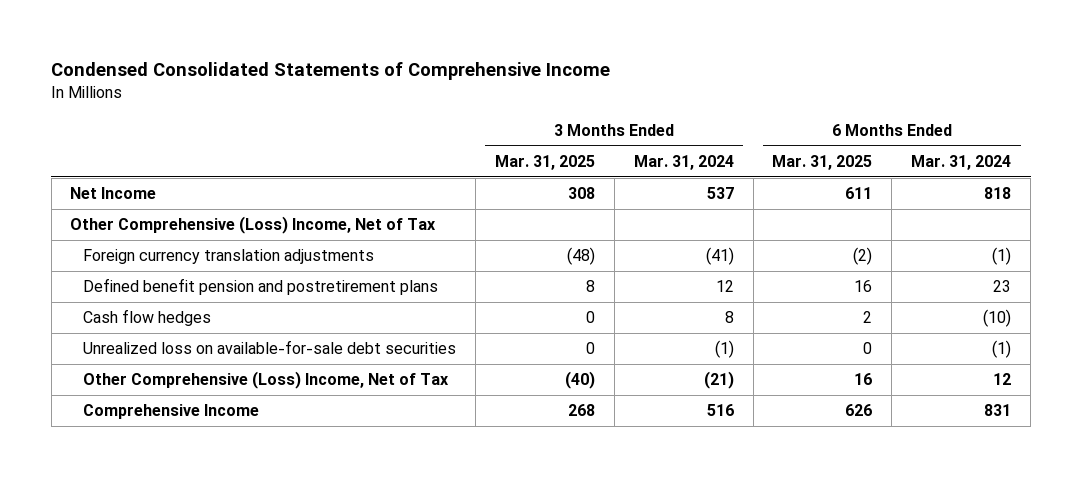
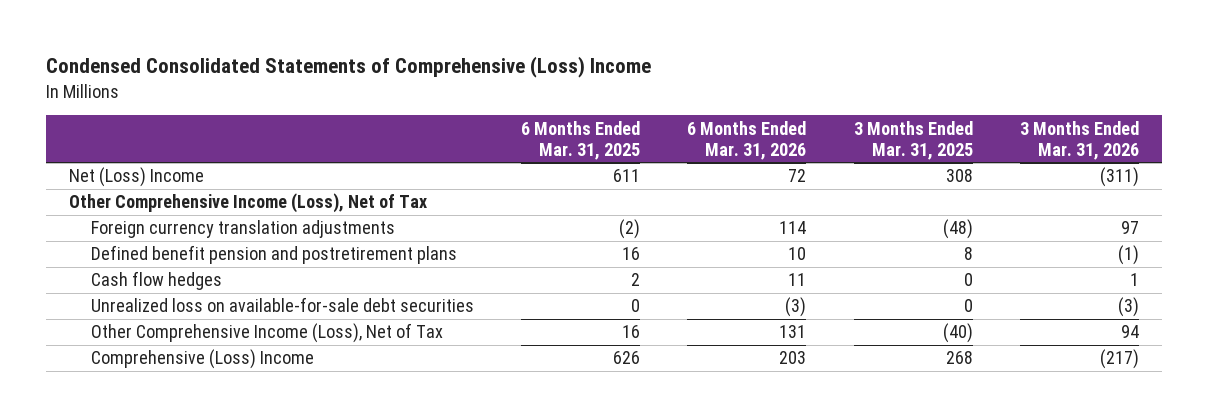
[51,62,611,81] Condensed Consolidated Statements of Comprehensive Income -> [45,56,651,79] Condensed Consolidated Statements of Comprehensive (Loss) Income
[633,155,734,171] Mar. 31, 2024 -> none
[911,155,1012,171] Mar. 31, 2024 -> none
none -> [687,120,807,160] 6 Months Ended Mar. 31, 2026
none -> [1019,120,1139,160] 3 Months Ended Mar. 31, 2026
[70,187,157,200] Net Income -> [69,167,205,188] Net (Loss) Income
[70,216,437,235] Other Comprehensive (Loss) Income, Net of Tax -> [69,193,428,214] Other Comprehensive Income (Loss), Net of Tax
[83,371,450,390] Other Comprehensive (Loss) Income, Net of Tax -> [91,323,444,344] Other Comprehensive Income (Loss), Net of Tax
[83,404,260,420] Comprehensive Income -> [91,349,315,370] Comprehensive (Loss) Income

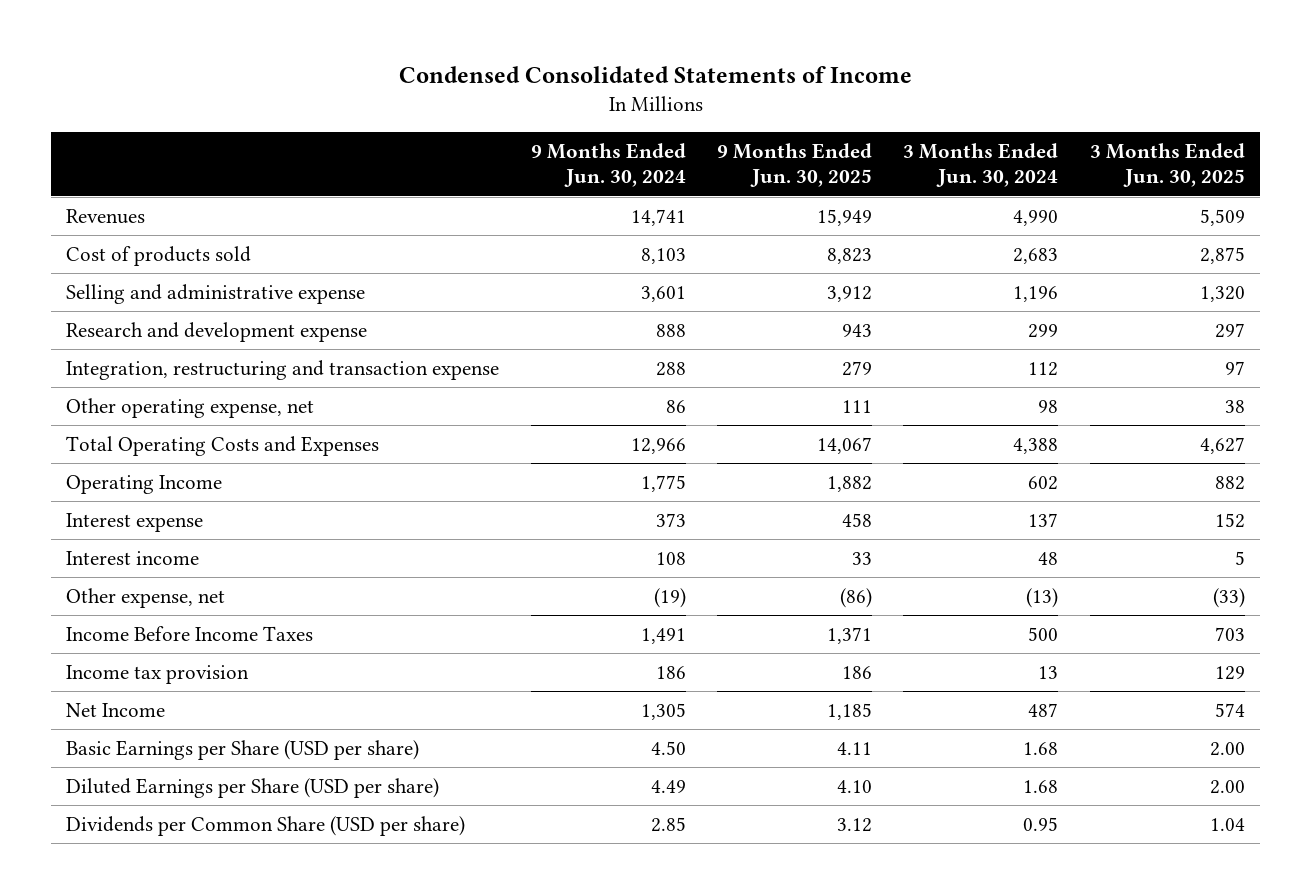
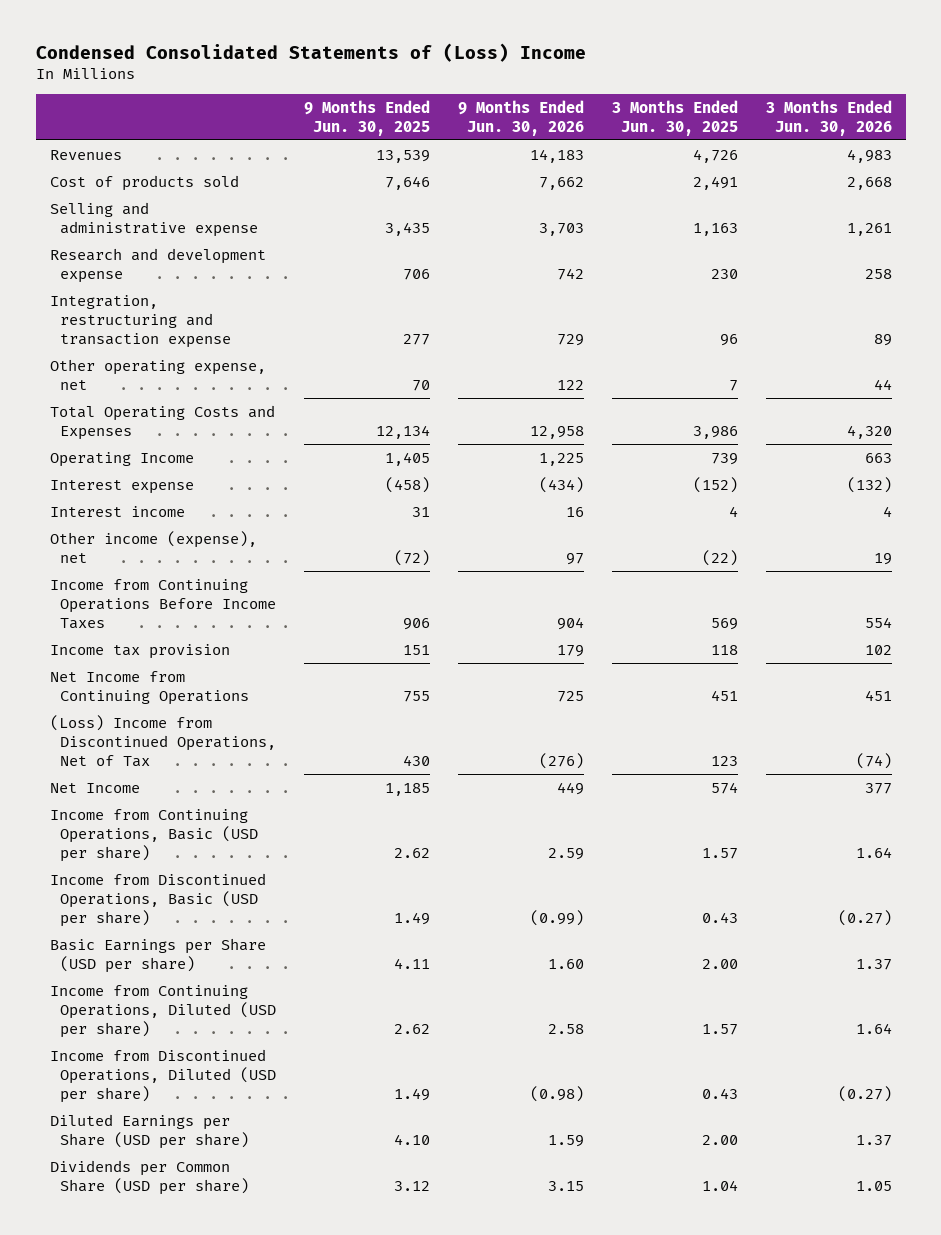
[398,66,912,84] Condensed Consolidated Statements of Income -> [35,42,586,62] Condensed Consolidated Statements of (Loss) Income
[530,142,686,188] 9 Months Ended Jun. 30, 2024 -> none
[903,142,1059,188] 3 Months Ended Jun. 30, 2024 -> none
none -> [458,99,585,136] 9 Months Ended Jun. 30, 2026
none -> [765,99,892,136] 3 Months Ended Jun. 30, 2026
[817,208,873,226] 15,949 -> [376,149,431,163] 13,539
[1199,208,1245,226] 5,509 -> [692,148,738,163] 4,726
[827,247,873,264] 8,823 -> [385,175,431,190] 7,646
[1199,246,1245,264] 2,875 -> [692,175,738,190] 2,491
[827,285,873,302] 3,912 -> [385,221,431,236] 3,435
[1199,285,1245,302] 1,320 -> [692,222,738,236] 1,163
[842,323,873,337] 943 -> [403,268,431,280] 706
[1214,322,1245,338] 297 -> [710,268,738,279] 230
[842,360,873,376] 279 -> [403,333,431,345] 277
[1224,360,1245,375] 97 -> [719,333,738,346] 96
[842,399,873,413] 111 -> [412,379,431,391] 70
[1224,399,1245,413] 38 -> [728,379,738,391] 7
[817,436,873,454] 14,067 -> [376,424,431,439] 12,134
[1199,436,1245,454] 4,627 -> [692,425,738,439] 3,986
[827,475,873,492] 1,882 -> [385,451,431,466] 1,405
[1214,475,1245,490] 882 -> [710,452,738,465] 739
[842,512,873,527] 458 -> [385,476,431,493] (458)
[1214,512,1245,528] 152 -> [692,476,738,493] (152)
[852,551,873,565] 33 -> [412,506,431,517] 31
[1234,550,1245,565] 5 -> [728,505,738,517] 4
[66,587,226,608] Other expense, net -> [49,530,257,563] Other income (expense), net
[840,587,873,608] (86) -> [394,549,431,566] (72)
[1212,587,1245,608] (33) -> [701,549,738,566] (22)
[66,625,314,641] Income Before Income Taxes -> [49,578,277,629] Income from Continuing Operations Before Income Taxes
[827,626,873,644] 1,371 -> [403,617,431,630] 906
[1214,626,1245,641] 703 -> [710,617,738,630] 569
[842,665,873,679] 186 -> [403,644,431,655] 151
[1214,665,1245,680] 129 -> [710,644,738,655] 118
none -> [49,670,250,705] Net Income from Continuing Operations
none -> [49,714,277,767] (Loss) Income from Discontinued Operations, Net of Tax
none -> [49,808,259,862] Income from Continuing Operations, Basic (USD per share)
none -> [49,872,266,927] Income from Discontinued Operations, Basic (USD per share)
none -> [49,984,277,1038] Income from Continuing Operations, Diluted (USD per share)
none -> [49,1048,277,1103] Income from Discontinued Operations, Diluted (USD per share)

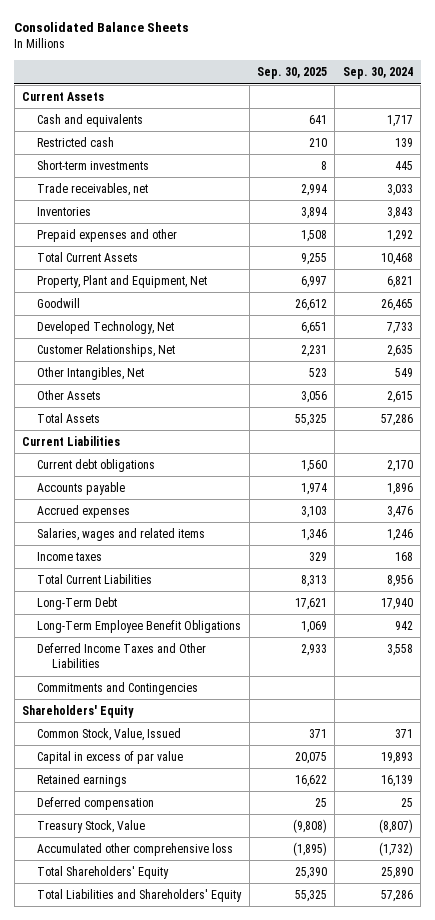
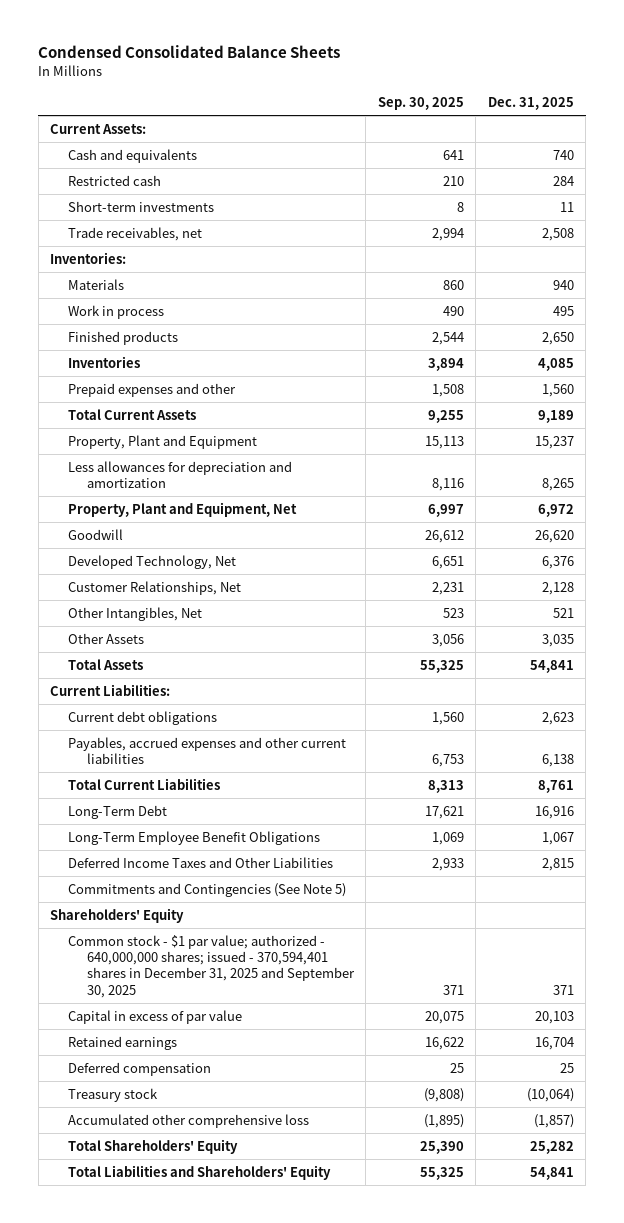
[14,22,190,33] Consolidated Balance Sheets -> [38,45,341,59] Condensed Consolidated Balance Sheets
[342,67,413,80] Sep. 30, 2024 -> none
none -> [487,96,574,110] Dec. 31, 2025
[21,91,104,101] Current Assets -> [50,123,147,134] Current Assets:
none -> [50,251,127,264] Inventories:
none -> [68,278,125,290] Materials
none -> [68,304,165,319] Work in process
none -> [68,330,179,345] Finished products
none -> [68,434,258,449] Property, Plant and Equipment
none -> [68,460,293,489] Less allowances for depreciation and amortization
[21,435,120,446] Current Liabilities -> [50,683,171,696] Current Liabilities:
[37,481,126,495] Accounts payable -> none
[37,504,131,518] Accrued expenses -> none
[37,527,206,541] Salaries, wages and related items -> none
[37,551,103,561] Income taxes -> none
none -> [68,736,347,765] Payables, accrued expenses and other current liabilities
[37,681,199,695] Commitments and Contingencies -> [68,882,347,897] Commitments and Contingencies (See Note 5)
[37,727,182,741] Common Stock, Value, Issued -> [68,934,355,998] Common stock - $1 par value; authorized - 640,000,000 shares; issued - 370,594,401 shares in December 31, 2025 and September 30, 2025
[37,819,146,833] Treasury Stock, Value -> [68,1087,159,1102] Treasury stock

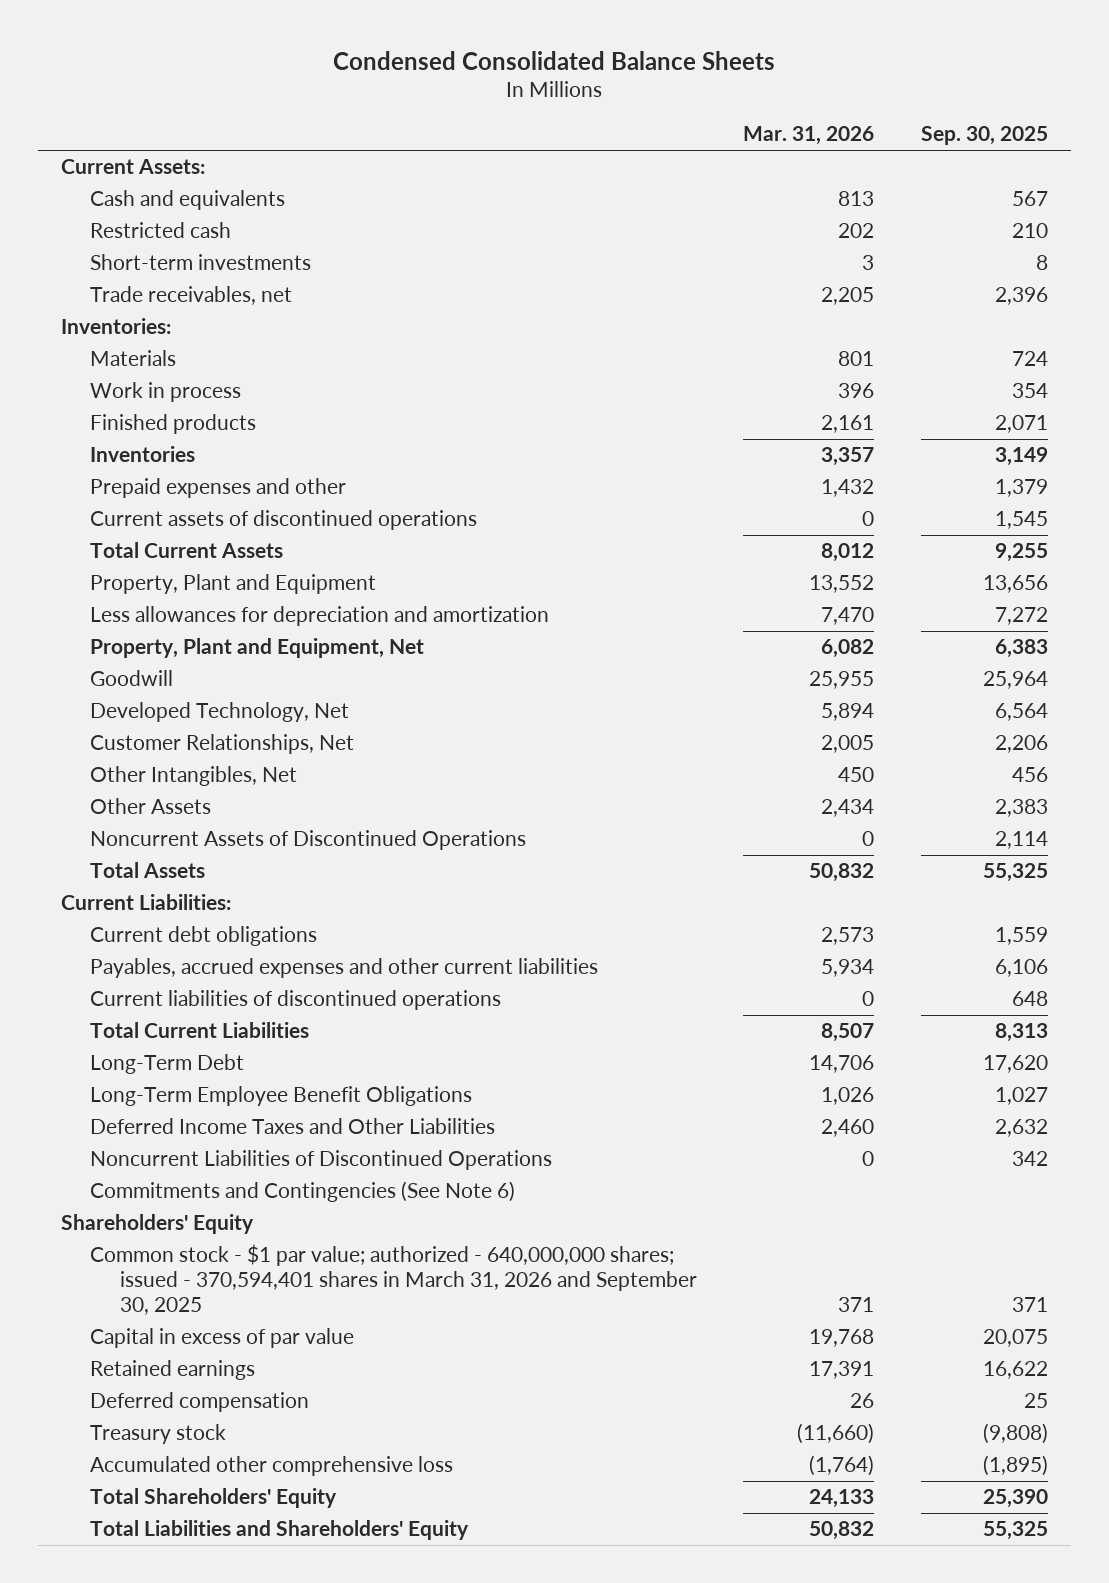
[487,96,574,110] Dec. 31, 2025 -> none
none -> [743,126,875,146] Mar. 31, 2026
[442,149,464,160] 641 -> [1011,191,1048,207] 567
[431,227,464,241] 2,994 -> [994,287,1048,306] 2,396
[442,279,464,290] 860 -> [1011,351,1048,367] 724
[442,305,464,316] 490 -> [1011,383,1048,399] 354
[431,331,464,345] 2,544 -> [994,415,1048,434] 2,071
[427,357,464,371] 3,894 -> [994,447,1048,467] 3,149
[431,383,464,397] 1,508 -> [994,479,1048,498] 1,379
none -> [90,510,478,531] Current assets of discontinued operations
[424,435,464,449] 15,113 -> [982,575,1048,594] 13,656
[431,478,464,492] 8,116 -> [994,607,1048,626] 7,272
[427,503,464,517] 6,997 -> [994,639,1048,659] 6,383
[424,529,464,543] 26,612 -> [982,671,1048,690] 25,964
[431,555,464,569] 6,651 -> [994,703,1048,722] 6,564
[431,581,464,595] 2,231 -> [994,735,1048,754] 2,206
[442,607,464,618] 523 -> [1011,767,1048,783] 456
[431,633,464,647] 3,056 -> [994,799,1048,818] 2,383
none -> [90,830,527,851] Noncurrent Assets of Discontinued Operations
[431,711,464,725] 1,560 -> [994,927,1048,946] 1,559
[431,754,464,768] 6,753 -> [994,959,1048,978] 6,106
none -> [90,990,502,1011] Current liabilities of discontinued operations
[424,805,464,819] 17,621 -> [982,1055,1048,1074] 17,620
[431,831,464,845] 1,069 -> [994,1087,1048,1106] 1,027
[431,857,464,871] 2,933 -> [994,1119,1048,1138] 2,632
none -> [90,1150,553,1171] Noncurrent Liabilities of Discontinued Operations
[68,882,347,897] Commitments and Contingencies (See Note 5) -> [90,1181,516,1203] Commitments and Contingencies (See Note 6)
[68,934,355,998] Common stock - $1 par value; authorized - 640,000,000 shares; issued - 370,594,401 shares in December 31, 2025 and September 30, 2025 -> [90,1244,697,1315] Common stock - $1 par value; authorized - 640,000,000 shares; issued - 370,594,401 shares in March 31, 2026 and September 30, 2025

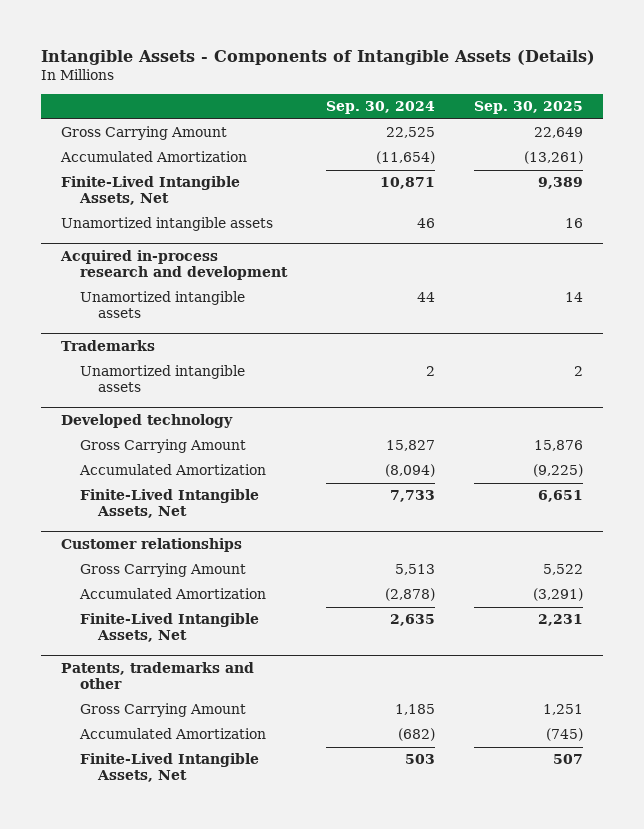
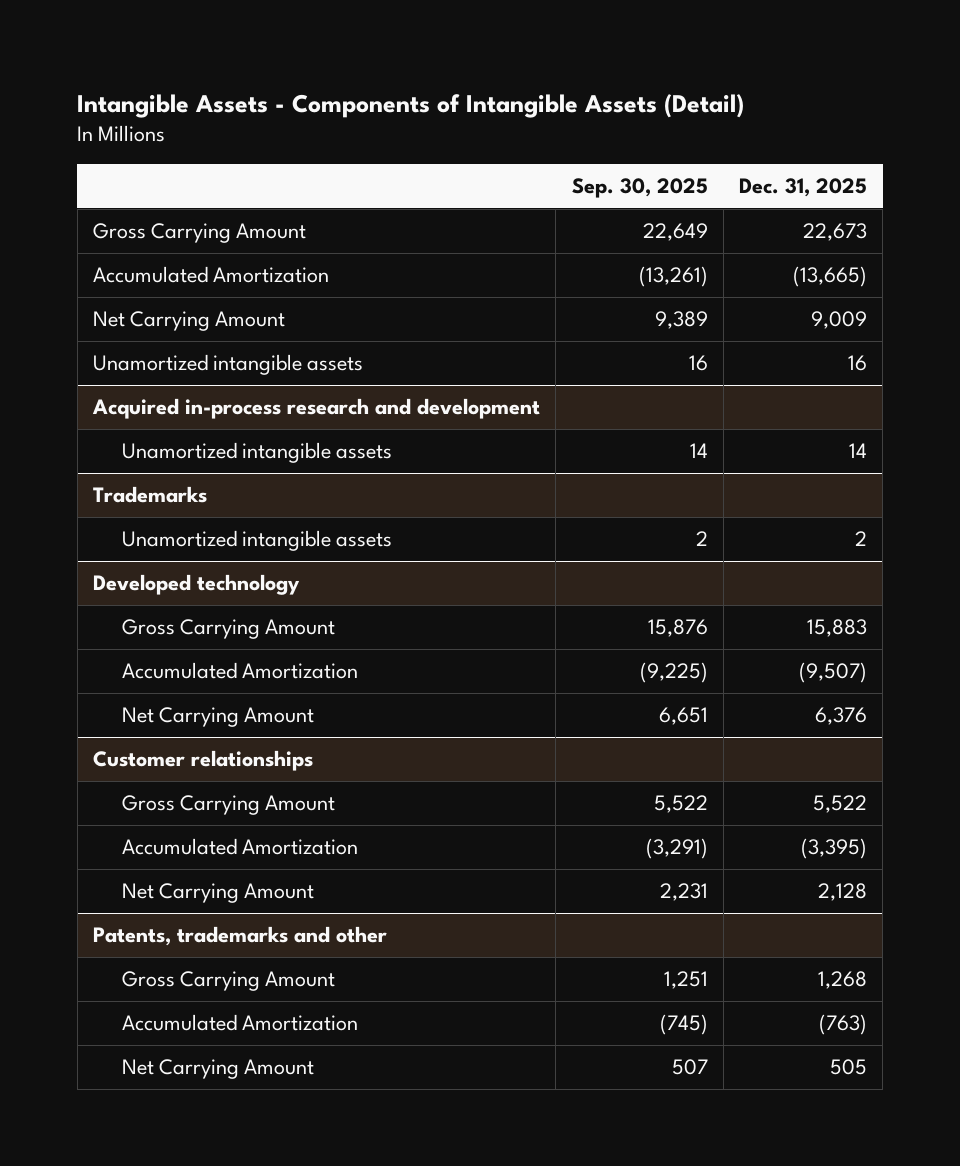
[41,50,596,66] Intangible Assets - Components of Intangible Assets (Details) -> [77,93,745,118] Intangible Assets - Components of Intangible Assets (Detail)
[325,101,435,115] Sep. 30, 2024 -> none
none -> [739,177,868,197] Dec. 31, 2025
[60,176,240,206] Finite-Lived Intangible Assets, Net -> [93,311,286,332] Net Carrying Amount
[79,489,259,519] Finite-Lived Intangible Assets, Net -> [121,707,314,728] Net Carrying Amount
[79,613,259,643] Finite-Lived Intangible Assets, Net -> [121,883,314,904] Net Carrying Amount
[79,753,259,783] Finite-Lived Intangible Assets, Net -> [121,1059,314,1080] Net Carrying Amount

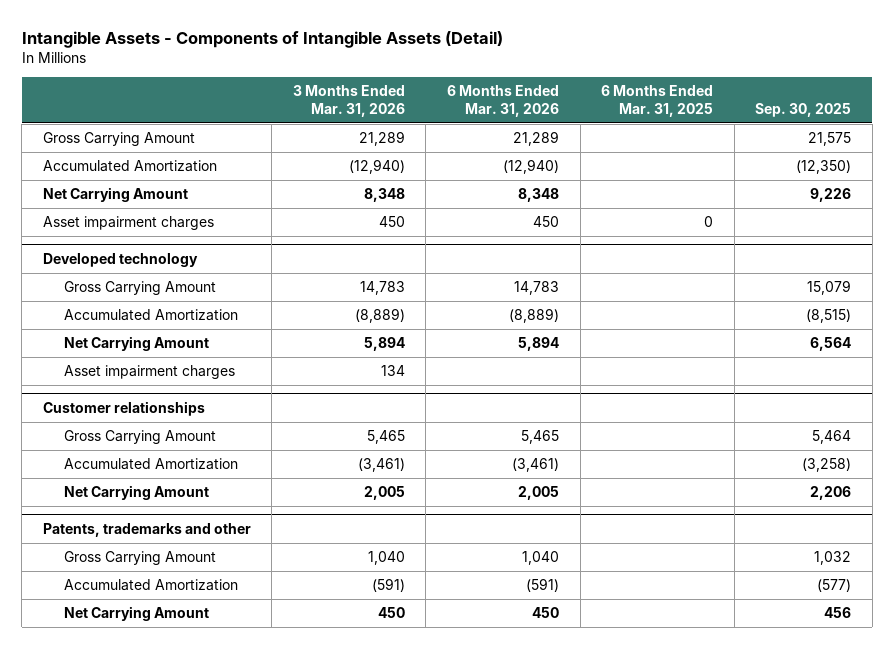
[739,177,868,197] Dec. 31, 2025 -> none
none -> [292,85,405,117] 3 Months Ended Mar. 31, 2026
none -> [446,85,559,117] 6 Months Ended Mar. 31, 2026
none -> [601,85,714,117] 6 Months Ended Mar. 31, 2025
[93,354,364,376] Unamortized intangible assets -> none
[92,398,541,420] Acquired in-process research and development -> none
[121,442,392,464] Unamortized intangible assets -> none
[93,486,208,504] Trademarks -> none
[121,530,392,552] Unamortized intangible assets -> none
[642,223,708,242] 22,649 -> [808,132,852,147] 21,575
[638,266,708,288] (13,261) -> [796,160,852,175] (12,350)
[654,311,708,330] 9,389 -> [810,188,852,203] 9,226
none -> [42,216,214,231] Asset impairment charges
[647,619,708,638] 15,876 -> [807,280,852,296] 15,079
[639,662,708,684] (9,225) -> [806,309,852,324] (8,515)
[658,707,708,726] 6,651 -> [810,337,852,352] 6,564
none -> [63,365,235,380] Asset impairment charges
[653,795,708,814] 5,522 -> [812,430,852,445] 5,464
[645,838,708,860] (3,291) -> [802,458,852,473] (3,258)
[659,883,708,902] 2,231 -> [810,486,852,501] 2,206
[663,971,708,990] 1,251 -> [814,551,852,566] 1,032
[659,1014,708,1036] (745) -> [817,579,852,593] (577)
[671,1059,708,1076] 507 -> [824,607,852,619] 456

